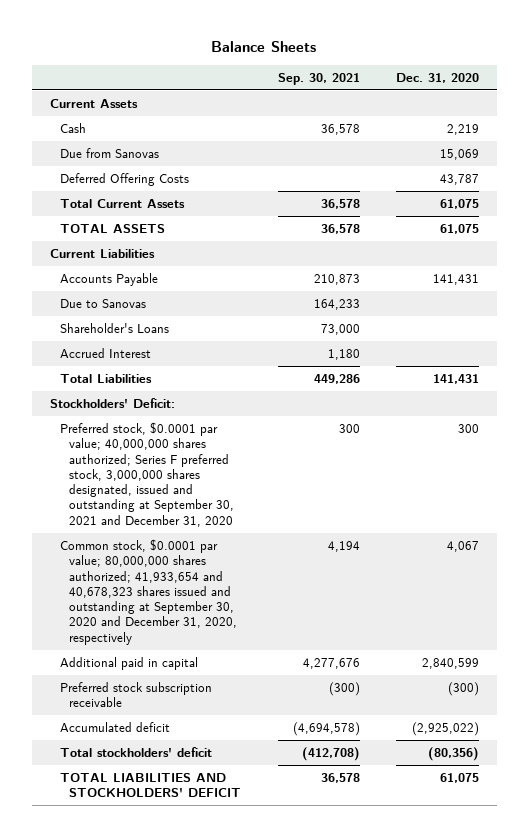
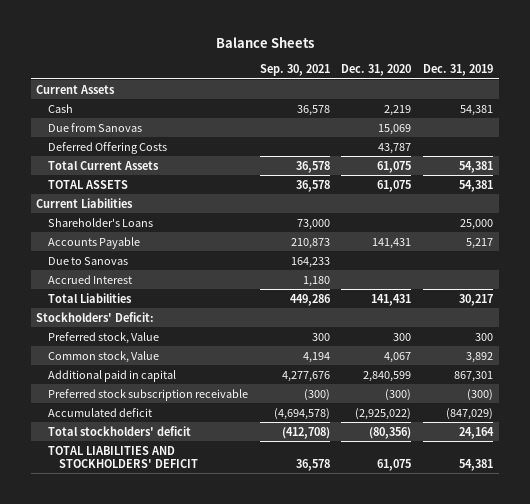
none -> [423,64,494,77] Dec. 31, 2019
[59,323,169,334] Shareholder's Loans -> [47,217,153,227] Shareholder's Loans
[59,422,235,527] Preferred stock, $0.0001 par value; 40,000,000 shares authorized; Series F preferred stock, 3,000,000 shares designated, issued and outstanding at September 30, 2021 and December 31, 2020 -> [47,331,159,344] Preferred stock, Value
[59,539,238,645] Common stock, $0.0001 par value; 80,000,000 shares authorized; 41,933,654 and 40,678,323 shares issued and outstanding at September 30, 2020 and December 31, 2020, respectively -> [47,350,159,363] Common stock, Value

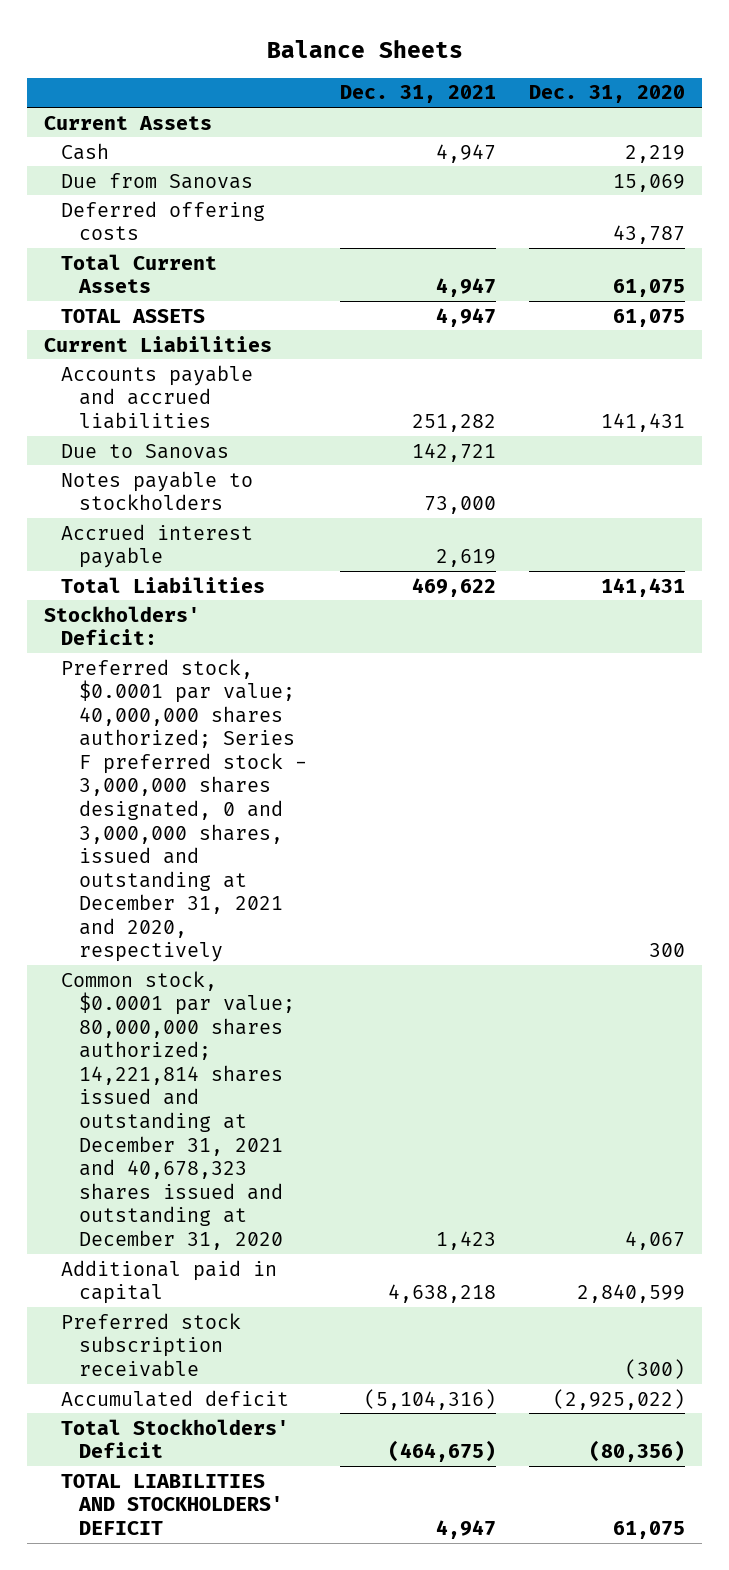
[259,64,330,77] Sep. 30, 2021 -> none
[423,64,494,77] Dec. 31, 2019 -> none
none -> [340,85,497,104] Dec. 31, 2021
[47,141,167,154] Deferred Offering Costs -> [61,200,266,241] Deferred offering costs
[47,217,153,227] Shareholder's Loans -> none
[47,236,140,249] Accounts Payable -> [61,364,254,429] Accounts payable and accrued liabilities
none -> [61,470,254,511] Notes payable to stockholders
[47,274,132,284] Accrued Interest -> [61,523,254,569] Accrued interest payable
[47,331,159,344] Preferred stock, Value -> [61,658,307,963] Preferred stock, $0.0001 par value; 40,000,000 shares authorized; Series F preferred stock - 3,000,000 shares designated, 0 and 3,000,000 shares, issued and outstanding at December 31, 2021 and 2020, respectively
[47,350,159,363] Common stock, Value -> [61,970,295,1250] Common stock, $0.0001 par value; 80,000,000 shares authorized; 14,221,814 shares issued and outstanding at December 31, 2021 and 40,678,323 shares issued and outstanding at December 31, 2020
[47,425,191,436] Total stockholders' deficit -> [61,1418,290,1459] Total Stockholders' Deficit

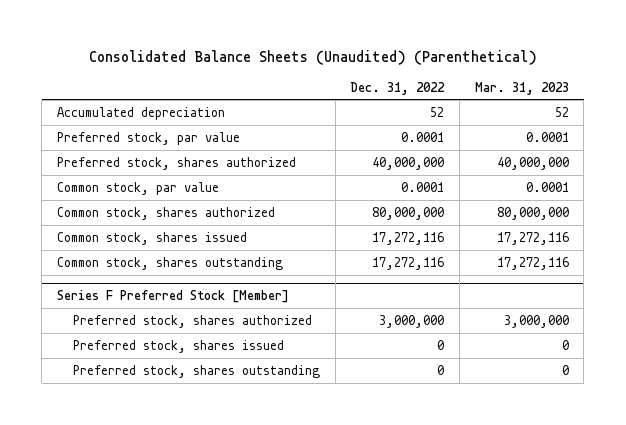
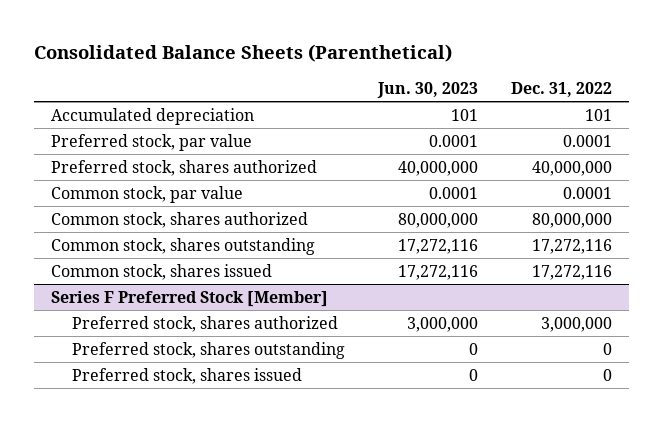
[88,49,537,65] Consolidated Balance Sheets (Unaudited) (Parenthetical) -> [33,44,452,63] Consolidated Balance Sheets (Parenthetical)
[474,81,569,95] Mar. 31, 2023 -> none
none -> [377,82,479,99] Jun. 30, 2023
[430,106,445,117] 52 -> [585,108,613,121] 101
[56,231,247,245] Common stock, shares issued -> [50,263,272,280] Common stock, shares issued
[73,339,285,353] Preferred stock, shares issued -> [71,367,302,384] Preferred stock, shares issued

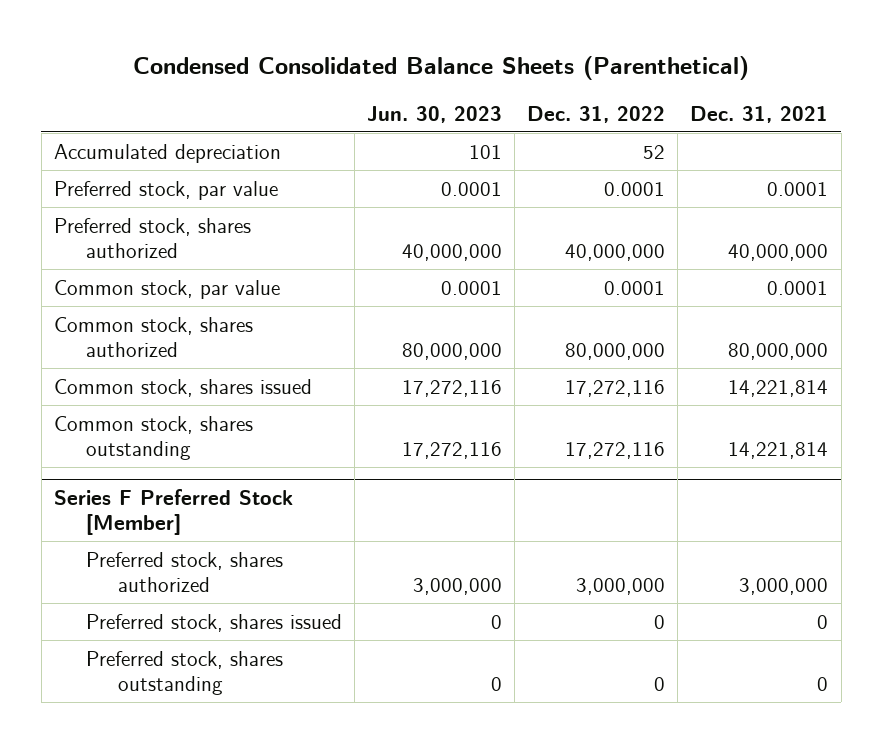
[33,44,452,63] Consolidated Balance Sheets (Parenthetical) -> [133,55,750,80] Condensed Consolidated Balance Sheets (Parenthetical)
none -> [690,105,829,123] Dec. 31, 2021
[585,108,613,121] 101 -> [643,144,666,159] 52
[50,237,315,255] Common stock, shares outstanding -> [53,415,253,460] Common stock, shares outstanding
[71,341,345,359] Preferred stock, shares outstanding -> [85,650,283,695] Preferred stock, shares outstanding

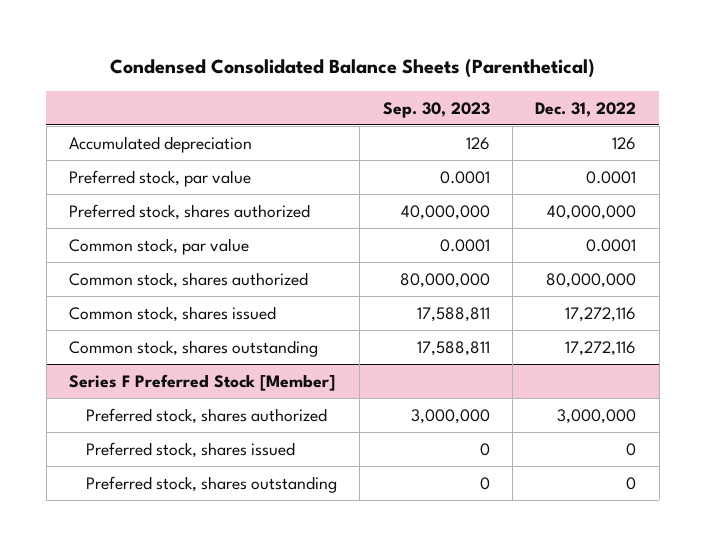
[366,105,502,123] Jun. 30, 2023 -> none
[690,105,829,123] Dec. 31, 2021 -> none
none -> [382,101,490,118] Sep. 30, 2023
[643,144,666,159] 52 -> [612,136,637,150] 126

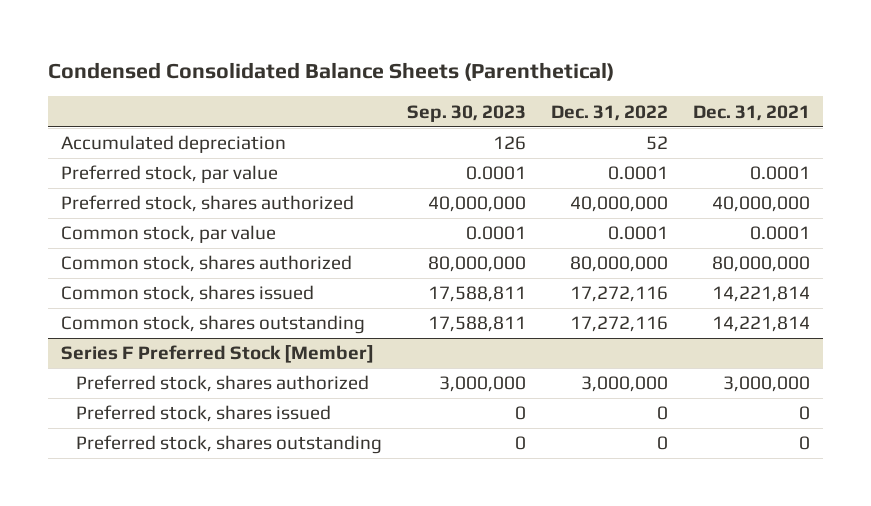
none -> [693,104,811,121] Dec. 31, 2021
[612,136,637,150] 126 -> [646,136,669,151] 52

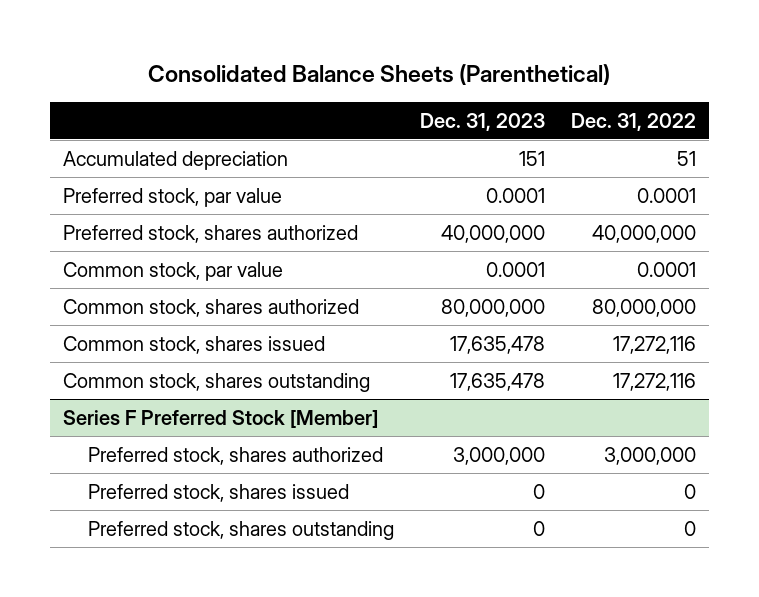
[48,61,615,81] Condensed Consolidated Balance Sheets (Parenthetical) -> [148,63,611,85] Consolidated Balance Sheets (Parenthetical)
[407,104,527,122] Sep. 30, 2023 -> none
[693,104,811,121] Dec. 31, 2021 -> none
none -> [419,112,545,131] Dec. 31, 2023
[646,136,669,151] 52 -> [676,150,696,166] 51

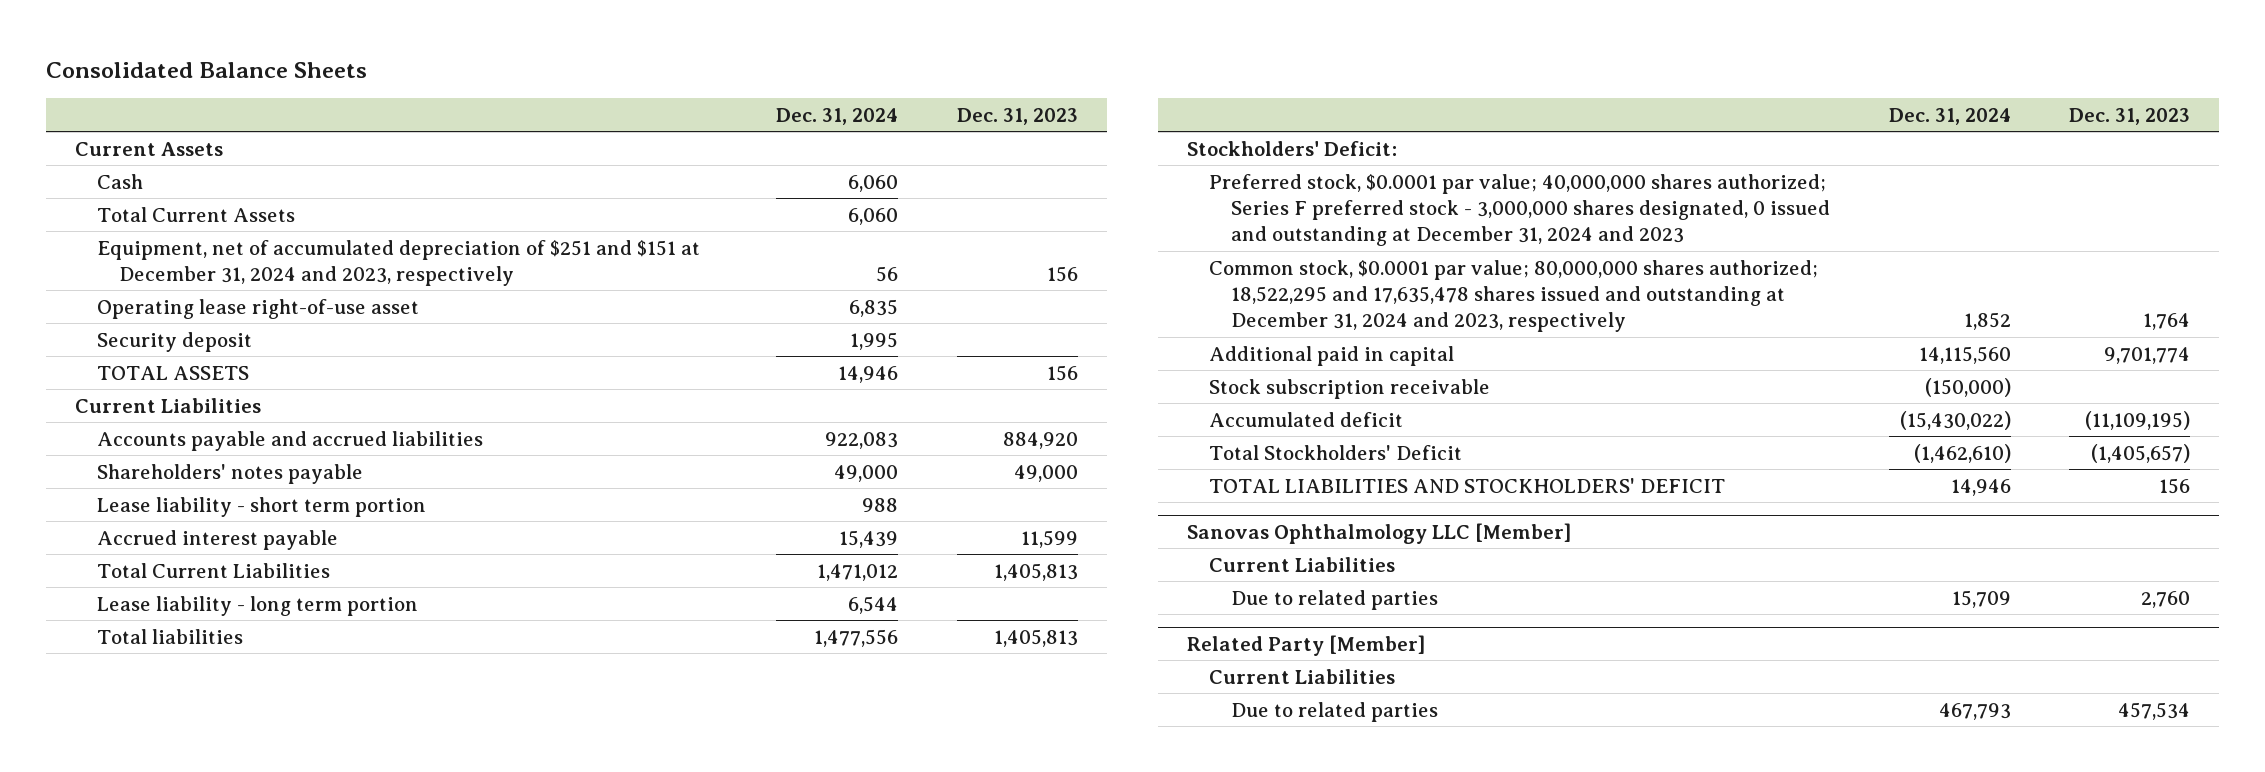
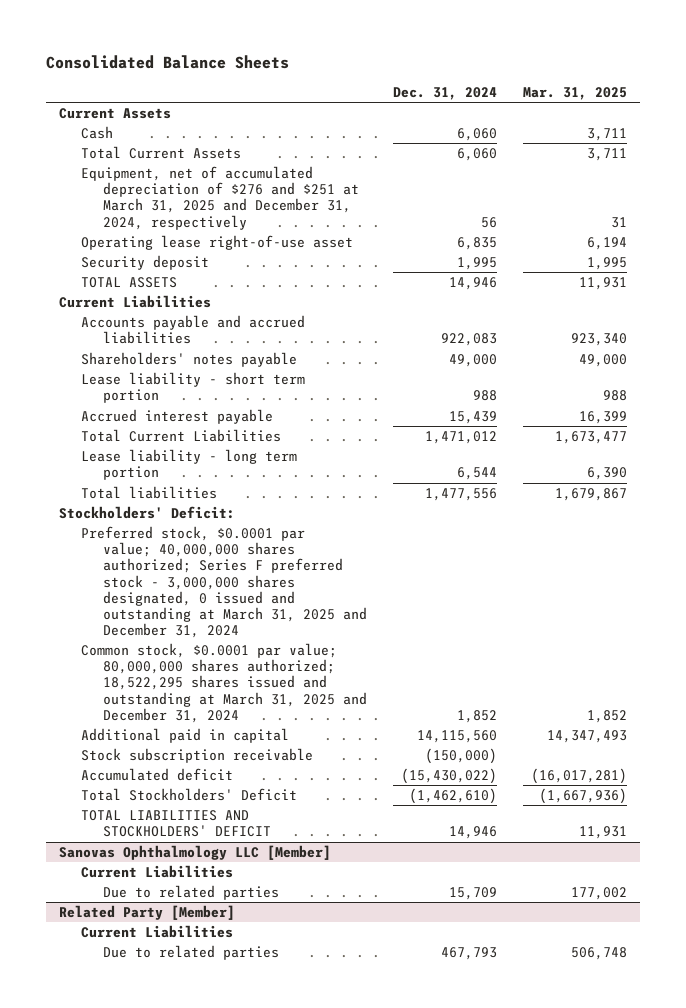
[956,107,1078,125] Dec. 31, 2023 -> none
none -> [523,86,628,100] Mar. 31, 2025
[96,239,700,286] Equipment, net of accumulated depreciation of $251 and $151 at December 31, 2024 and 2023, respectively -> [80,166,359,230] Equipment, net of accumulated depreciation of $276 and $251 at March 31, 2025 and December 31, 2024, respectively
[1209,173,1831,247] Preferred stock, $0.0001 par value; 40,000,000 shares authorized; Series F preferred stock - 3,000,000 shares designated, 0 issued and outstanding at December 31, 2024 and 2023 -> [80,526,367,639] Preferred stock, $0.0001 par value; 40,000,000 shares authorized; Series F preferred stock - 3,000,000 shares designated, 0 issued and outstanding at March 31, 2025 and December 31, 2024
[1209,259,1819,333] Common stock, $0.0001 par value; 80,000,000 shares authorized; 18,522,295 and 17,635,478 shares issued and outstanding at December 31, 2024 and 2023, respectively -> [80,643,367,723] Common stock, $0.0001 par value; 80,000,000 shares authorized; 18,522,295 shares issued and outstanding at March 31, 2025 and December 31, 2024

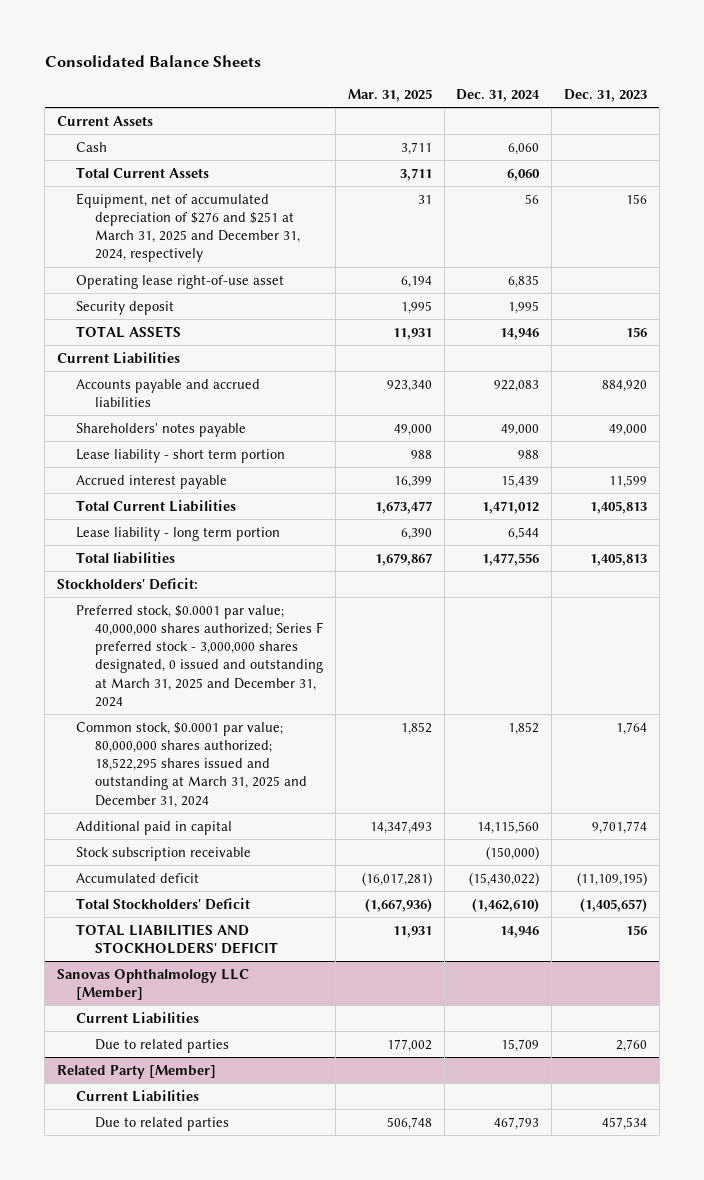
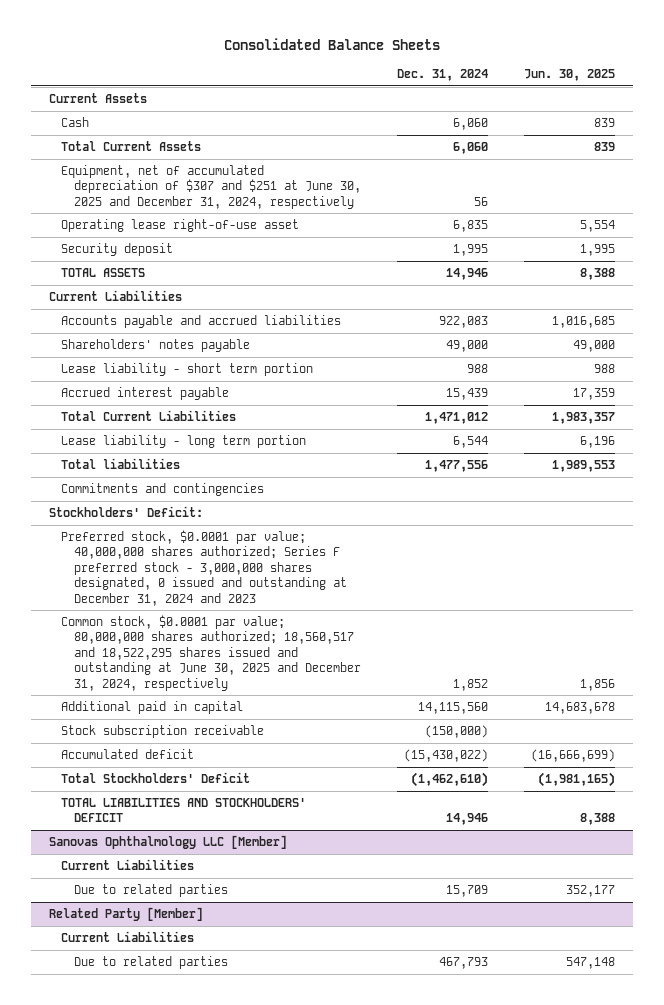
[347,89,432,103] Mar. 31, 2025 -> none
[563,89,647,103] Dec. 31, 2023 -> none
none -> [523,69,615,82] Jun. 30, 2025
[76,192,301,263] Equipment, net of accumulated depreciation of $276 and $251 at March 31, 2025 and December 31, 2024, respectively -> [61,165,361,209] Equipment, net of accumulated depreciation of $307 and $251 at June 30, 2025 and December 31, 2024, respectively
none -> [61,483,265,497] Commitments and contingencies
[76,604,324,707] Preferred stock, $0.0001 par value; 40,000,000 shares authorized; Series F preferred stock - 3,000,000 shares designated, 0 issued and outstanding at March 31, 2025 and December 31, 2024 -> [61,530,347,606] Preferred stock, $0.0001 par value; 40,000,000 shares authorized; Series F preferred stock - 3,000,000 shares designated, 0 issued and outstanding at December 31, 2024 and 2023
[76,721,308,808] Common stock, $0.0001 par value; 80,000,000 shares authorized; 18,522,295 shares issued and outstanding at March 31, 2025 and December 31, 2024 -> [61,615,361,691] Common stock, $0.0001 par value; 80,000,000 shares authorized; 18,560,517 and 18,522,295 shares issued and outstanding at June 30, 2025 and December 31, 2024, respectively

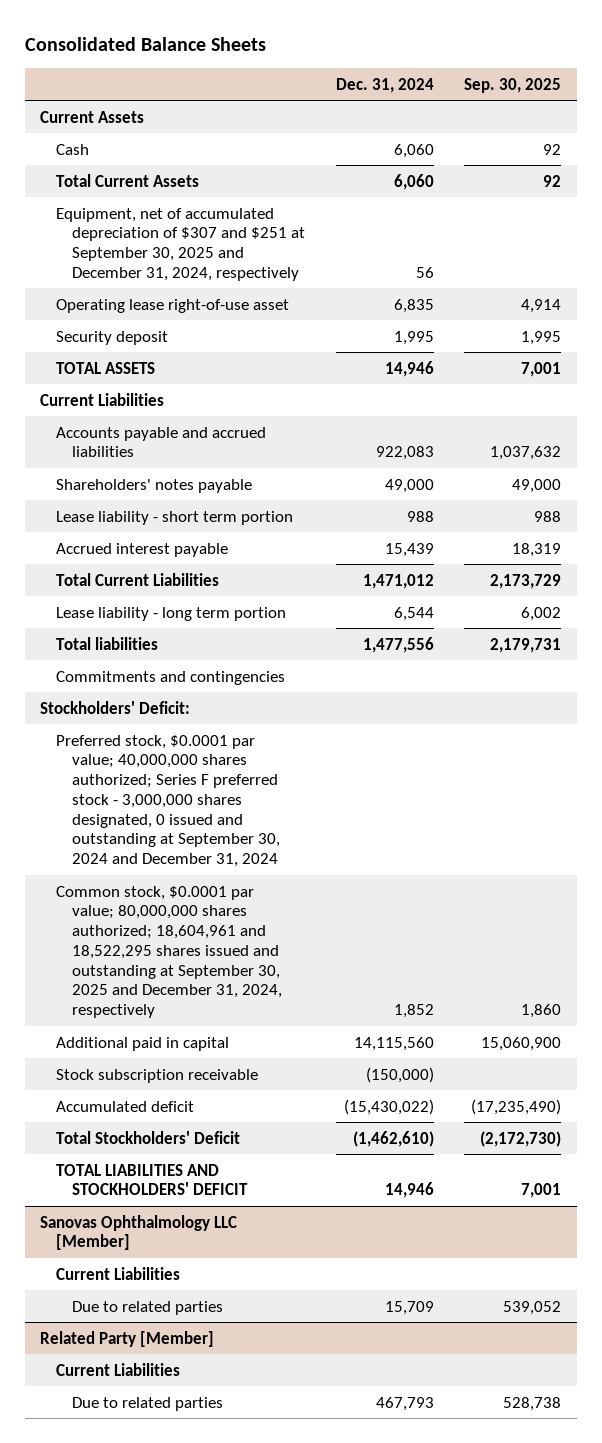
[523,69,615,82] Jun. 30, 2025 -> none
none -> [464,77,562,93] Sep. 30, 2025
[61,165,361,209] Equipment, net of accumulated depreciation of $307 and $251 at June 30, 2025 and December 31, 2024, respectively -> [56,207,306,281] Equipment, net of accumulated depreciation of $307 and $251 at September 30, 2025 and December 31, 2024, respectively
[61,530,347,606] Preferred stock, $0.0001 par value; 40,000,000 shares authorized; Series F preferred stock - 3,000,000 shares designated, 0 issued and outstanding at December 31, 2024 and 2023 -> [56,734,281,868] Preferred stock, $0.0001 par value; 40,000,000 shares authorized; Series F preferred stock - 3,000,000 shares designated, 0 issued and outstanding at September 30, 2024 and December 31, 2024
[61,615,361,691] Common stock, $0.0001 par value; 80,000,000 shares authorized; 18,560,517 and 18,522,295 shares issued and outstanding at June 30, 2025 and December 31, 2024, respectively -> [56,885,283,1019] Common stock, $0.0001 par value; 80,000,000 shares authorized; 18,604,961 and 18,522,295 shares issued and outstanding at September 30, 2025 and December 31, 2024, respectively

